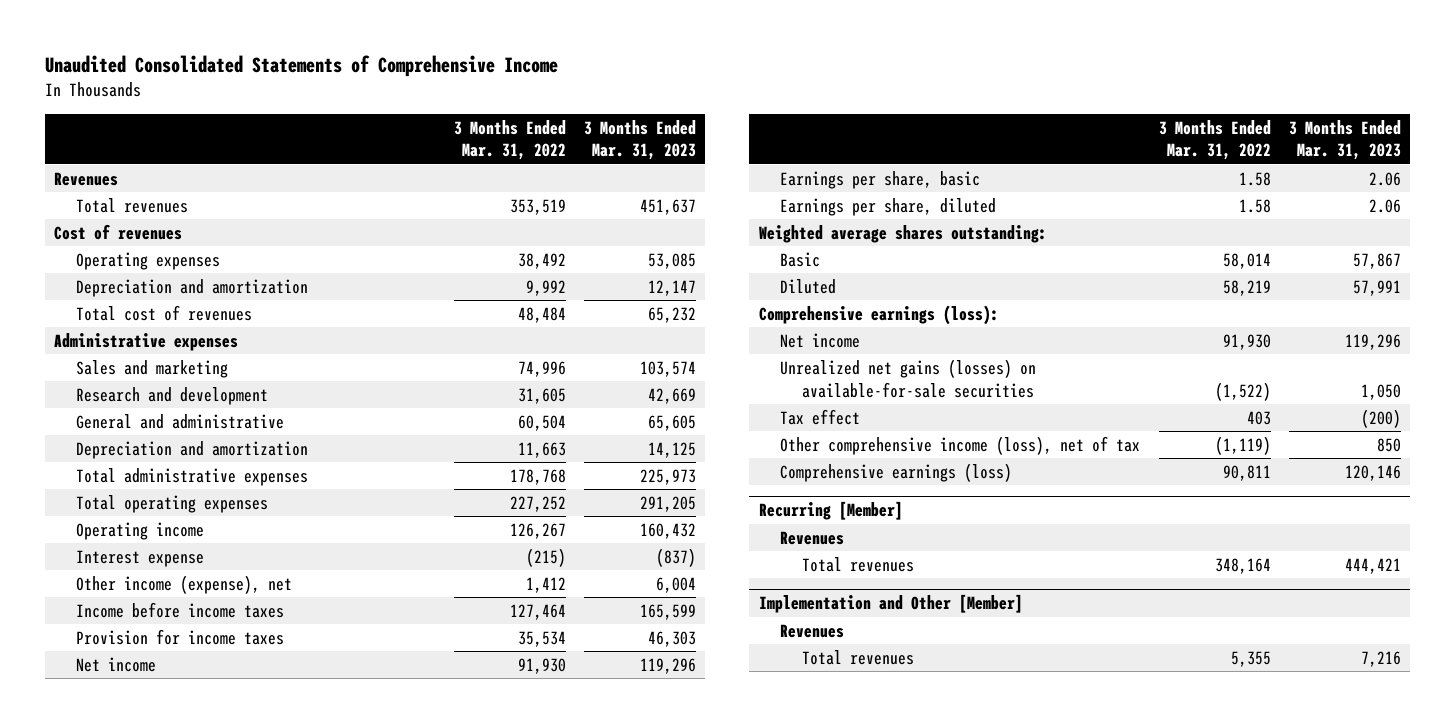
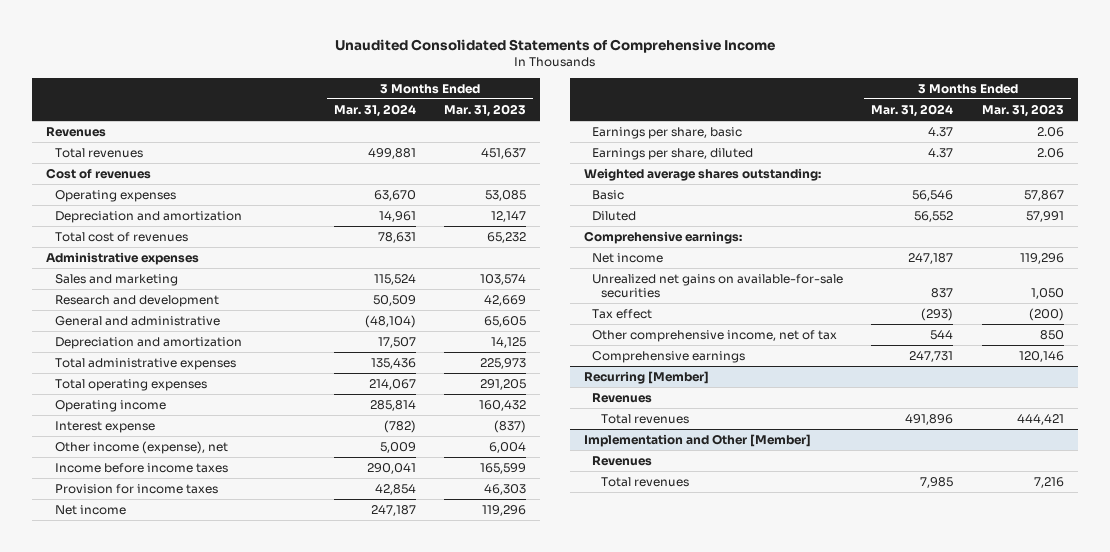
[453,119,566,161] 3 Months Ended Mar. 31, 2022 -> none
none -> [333,103,416,117] Mar. 31, 2024
[758,304,999,325] Comprehensive earnings (loss): -> [583,230,742,244] Comprehensive earnings:
[780,358,1037,398] Unrealized net gains (losses) on available-for-sale securities -> [592,273,844,298] Unrealized net gains on available-for-sale securities
[780,435,1141,455] Other comprehensive income (loss), net of tax -> [592,329,838,342] Other comprehensive income, net of tax
[780,462,1013,482] Comprehensive earnings (loss) -> [592,350,746,363] Comprehensive earnings

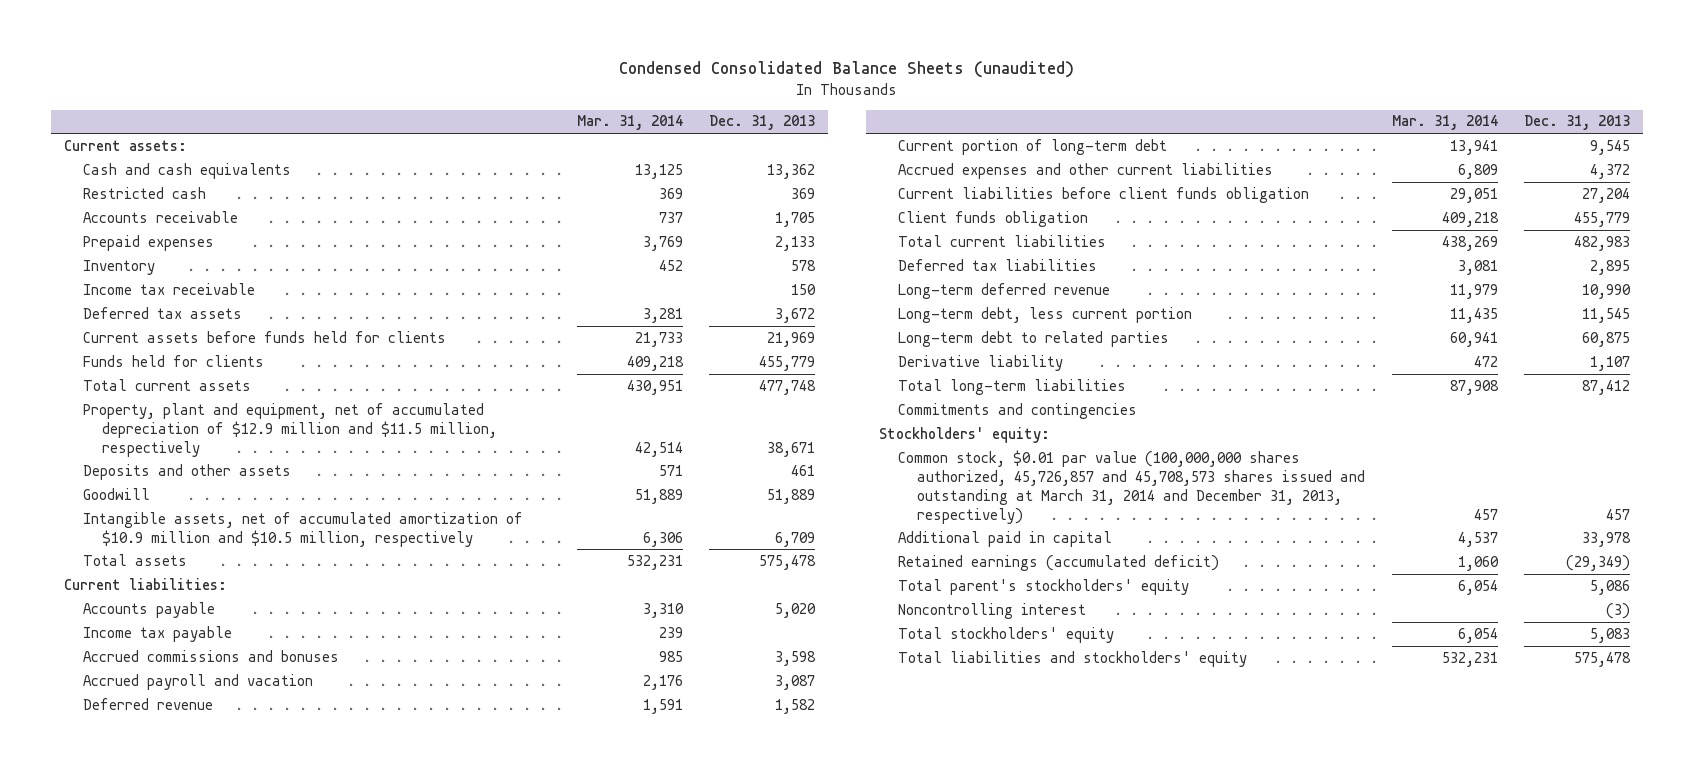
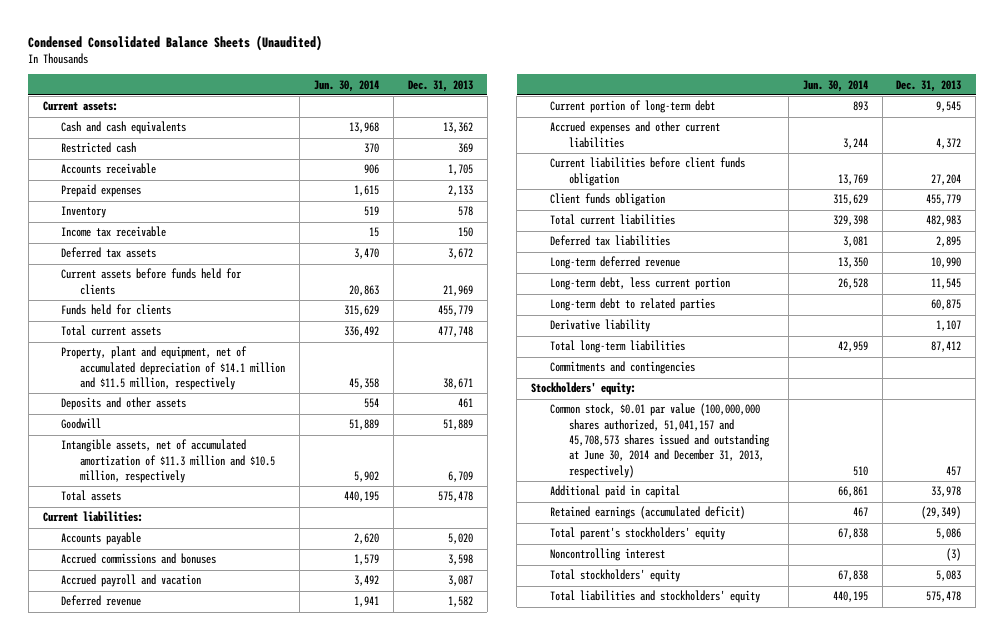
[619,61,1075,79] Condensed Consolidated Balance Sheets (unaudited) -> [28,34,323,51] Condensed Consolidated Balance Sheets (Unaudited)
[576,115,683,131] Mar. 31, 2014 -> none
none -> [314,79,380,92] Jun. 30, 2014
[83,402,498,457] Property, plant and equipment, net of accumulated depreciation of $12.9 million and $11.5 million, respectively -> [61,346,286,390] Property, plant and equipment, net of accumulated depreciation of $14.1 million and $11.5 million, respectively
[83,511,524,547] Intangible assets, net of accumulated amortization of $10.9 million and $10.5 million, respectively -> [61,439,276,483] Intangible assets, net of accumulated amortization of $11.3 million and $10.5 million, respectively
[83,625,233,642] Income tax payable -> none
[898,449,1366,524] Common stock, $0.01 par value (100,000,000 shares authorized, 45,726,857 and 45,708,573 shares issued and outstanding at March 31, 2014 and December 31, 2013, respectively) -> [550,403,770,478] Common stock, $0.01 par value (100,000,000 shares authorized, 51,041,157 and 45,708,573 shares issued and outstanding at June 30, 2014 and December 31, 2013, respectively)

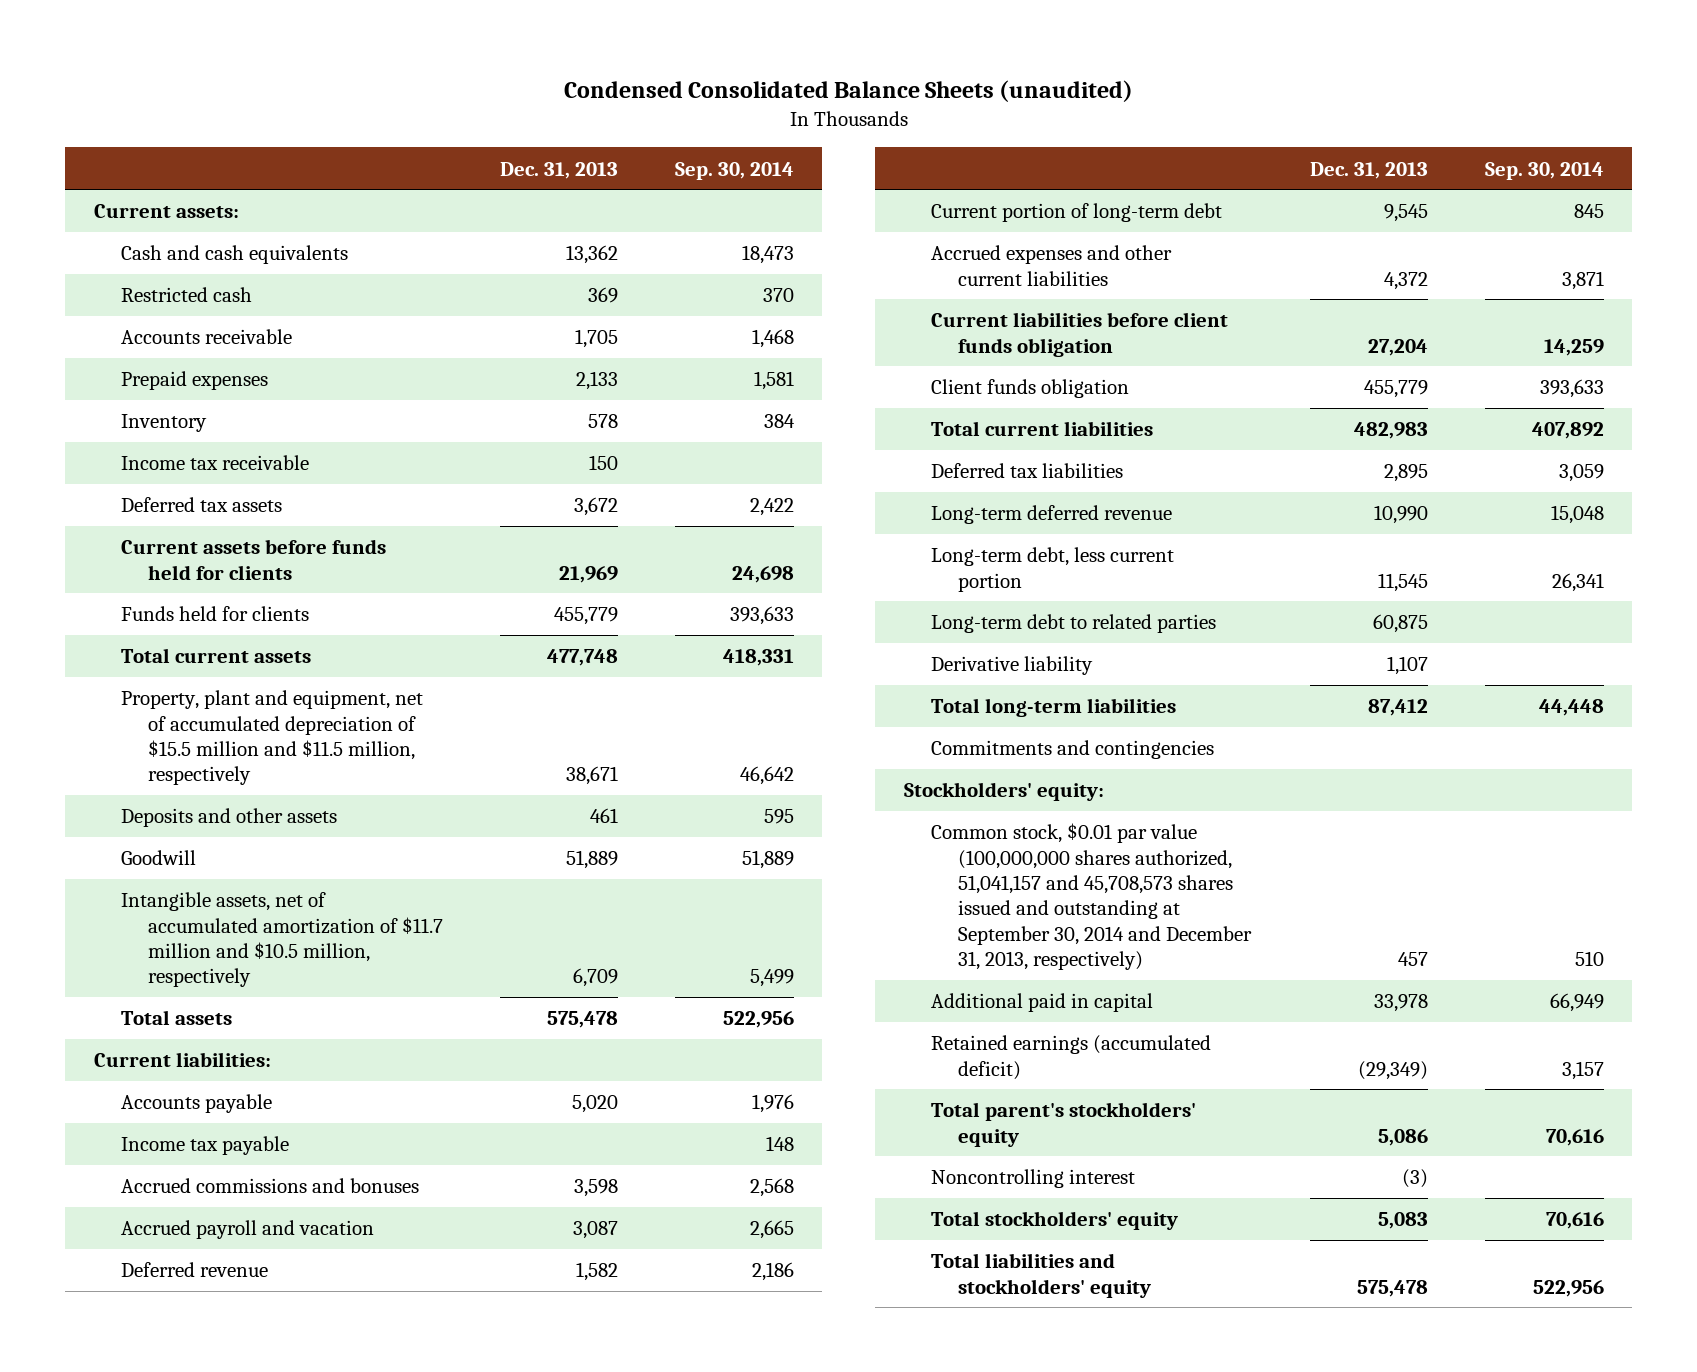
[28,34,323,51] Condensed Consolidated Balance Sheets (Unaudited) -> [563,79,1133,102] Condensed Consolidated Balance Sheets (unaudited)
[314,79,380,92] Jun. 30, 2014 -> none
none -> [674,161,794,180] Sep. 30, 2014
[61,346,286,390] Property, plant and equipment, net of accumulated depreciation of $14.1 million and $11.5 million, respectively -> [120,690,423,786] Property, plant and equipment, net of accumulated depreciation of $15.5 million and $11.5 million, respectively
[61,439,276,483] Intangible assets, net of accumulated amortization of $11.3 million and $10.5 million, respectively -> [120,892,443,988] Intangible assets, net of accumulated amortization of $11.7 million and $10.5 million, respectively
none -> [120,1136,289,1156] Income tax payable
[550,403,770,478] Common stock, $0.01 par value (100,000,000 shares authorized, 51,041,157 and 45,708,573 shares issued and outstanding at June 30, 2014 and December 31, 2013, respectively) -> [930,823,1252,970] Common stock, $0.01 par value (100,000,000 shares authorized, 51,041,157 and 45,708,573 shares issued and outstanding at September 30, 2014 and December 31, 2013, respectively)

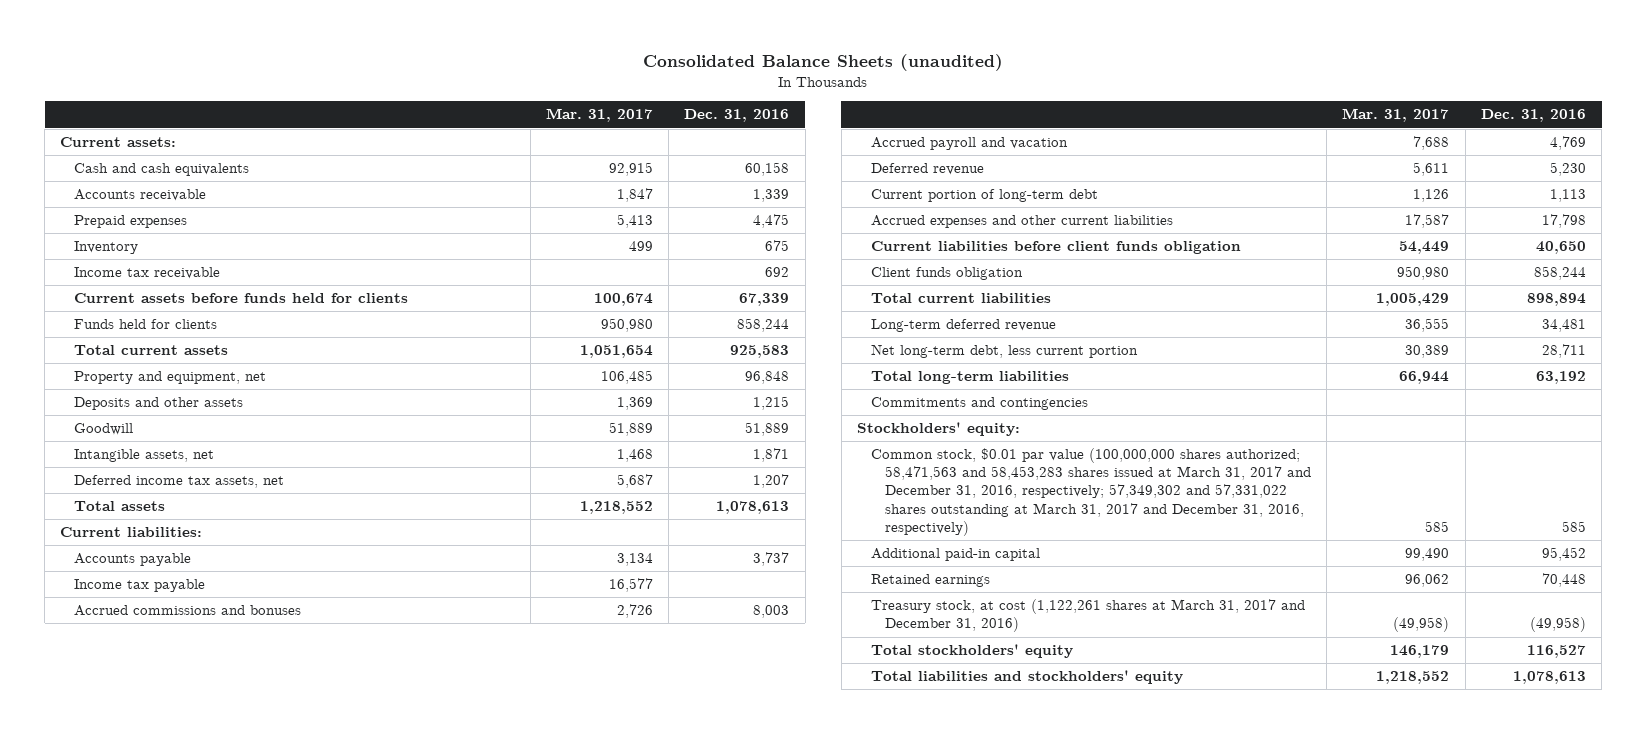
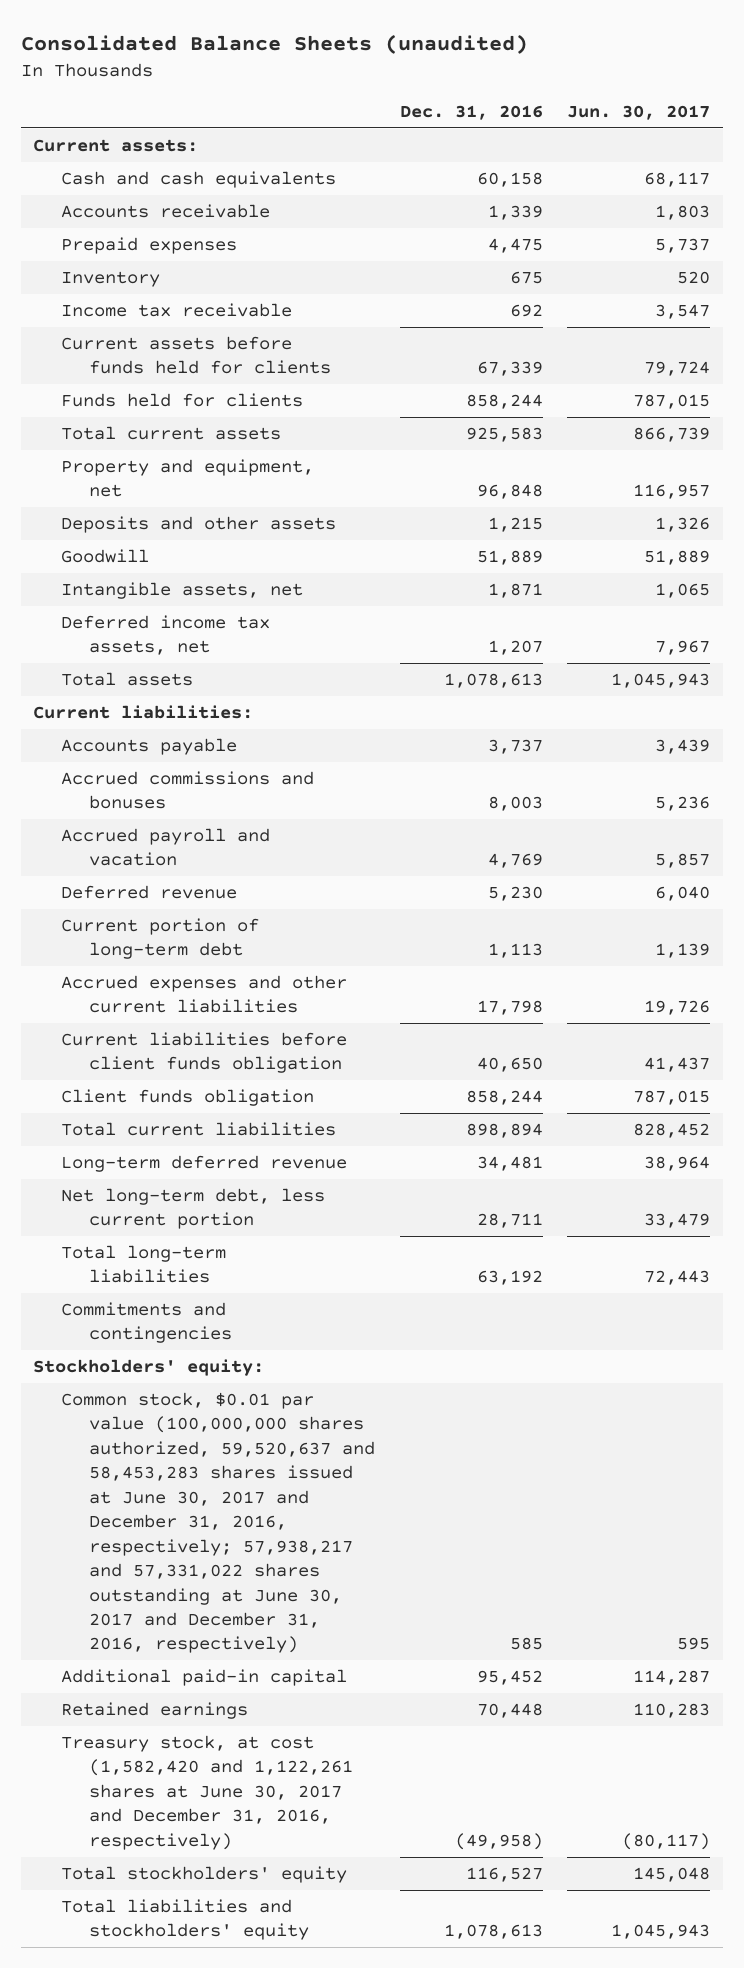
[545,108,653,123] Mar. 31, 2017 -> none
none -> [567,104,711,120] Jun. 30, 2017
[74,579,206,593] Income tax payable -> none
[870,448,1311,536] Common stock, $0.01 par value (100,000,000 shares authorized; 58,471,563 and 58,453,283 shares issued at March 31, 2017 and December 31, 2016, respectively; 57,349,302 and 57,331,022 shares outstanding at March 31, 2017 and December 31, 2016, respectively) -> [61,1392,375,1654] Common stock, $0.01 par value (100,000,000 shares authorized, 59,520,637 and 58,453,283 shares issued at June 30, 2017 and December 31, 2016, respectively; 57,938,217 and 57,331,022 shares outstanding at June 30, 2017 and December 31, 2016, respectively)
[870,599,1305,633] Treasury stock, at cost (1,122,261 shares at March 31, 2017 and December 31, 2016) -> [61,1735,353,1850] Treasury stock, at cost (1,582,420 and 1,122,261 shares at June 30, 2017 and December 31, 2016, respectively)

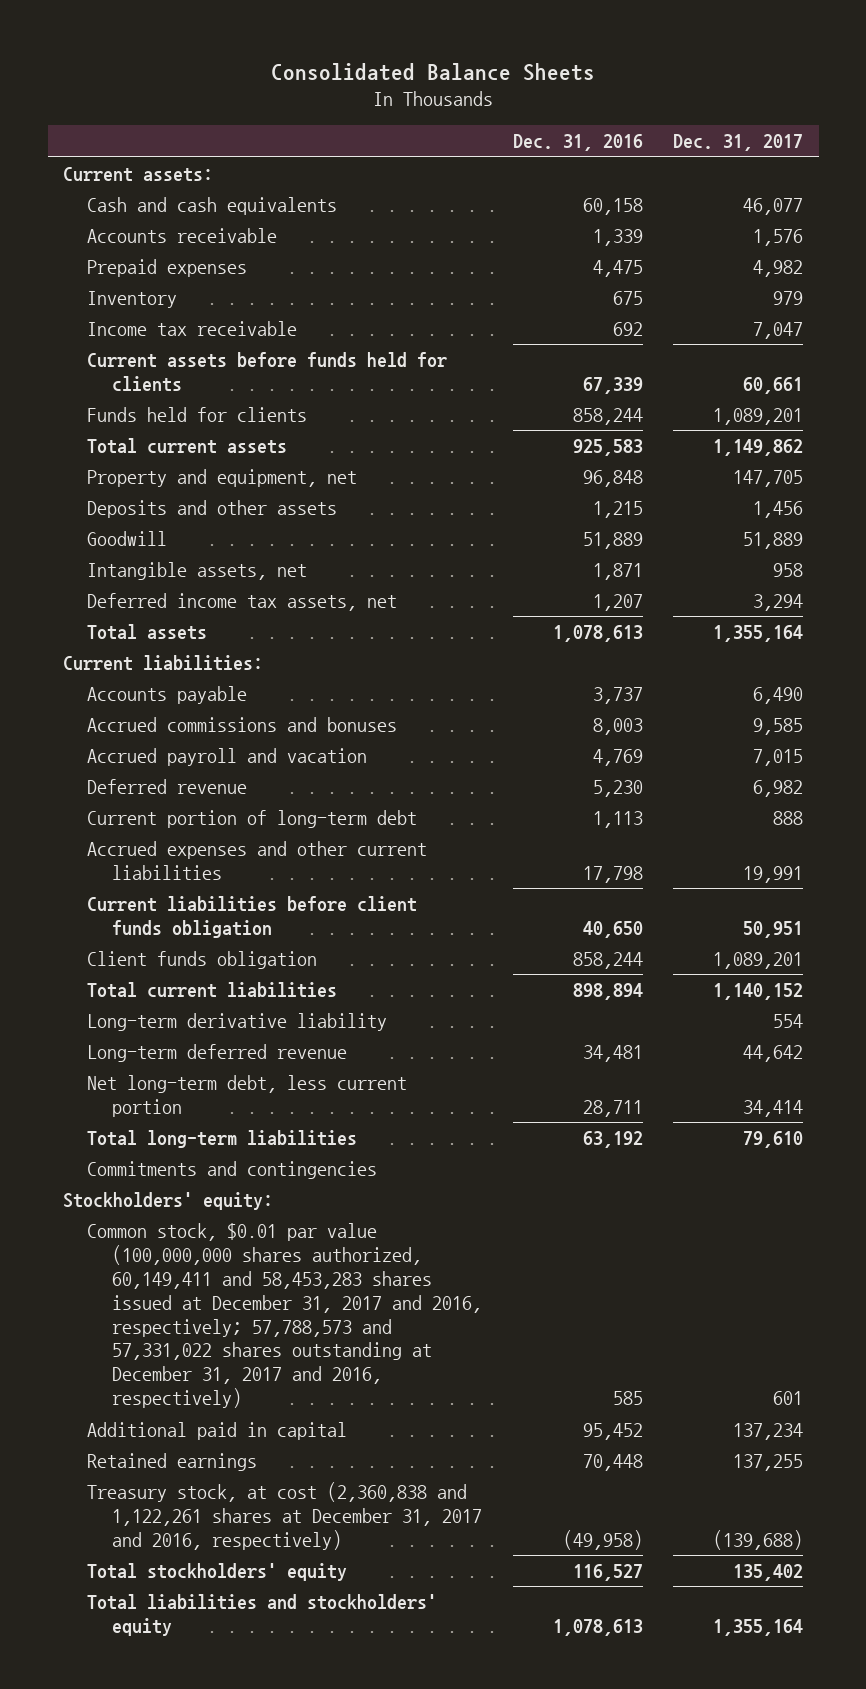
[20,34,528,55] Consolidated Balance Sheets (unaudited) -> [271,62,596,81] Consolidated Balance Sheets
[567,104,711,120] Jun. 30, 2017 -> none
none -> [673,134,804,152] Dec. 31, 2017
none -> [87,1013,388,1032] Long-term derivative liability
[61,1392,375,1654] Common stock, $0.01 par value (100,000,000 shares authorized, 59,520,637 and 58,453,283 shares issued at June 30, 2017 and December 31, 2016, respectively; 57,938,217 and 57,331,022 shares outstanding at June 30, 2017 and December 31, 2016, respectively) -> [87,1223,483,1409] Common stock, $0.01 par value (100,000,000 shares authorized, 60,149,411 and 58,453,283 shares issued at December 31, 2017 and 2016, respectively; 57,788,573 and 57,331,022 shares outstanding at December 31, 2017 and 2016, respectively)
[61,1669,348,1687] Additional paid-in capital -> [87,1422,348,1441] Additional paid in capital
[61,1735,353,1850] Treasury stock, at cost (1,582,420 and 1,122,261 shares at June 30, 2017 and December 31, 2016, respectively) -> [87,1482,483,1550] Treasury stock, at cost (2,360,838 and 1,122,261 shares at December 31, 2017 and 2016, respectively)

